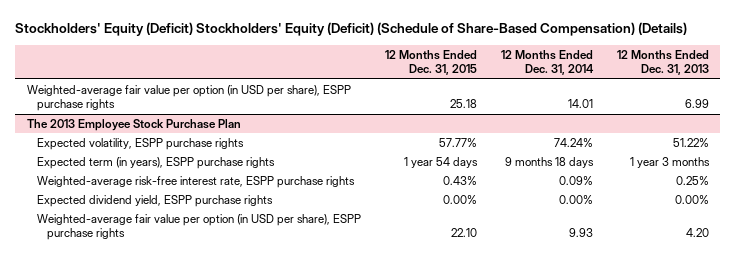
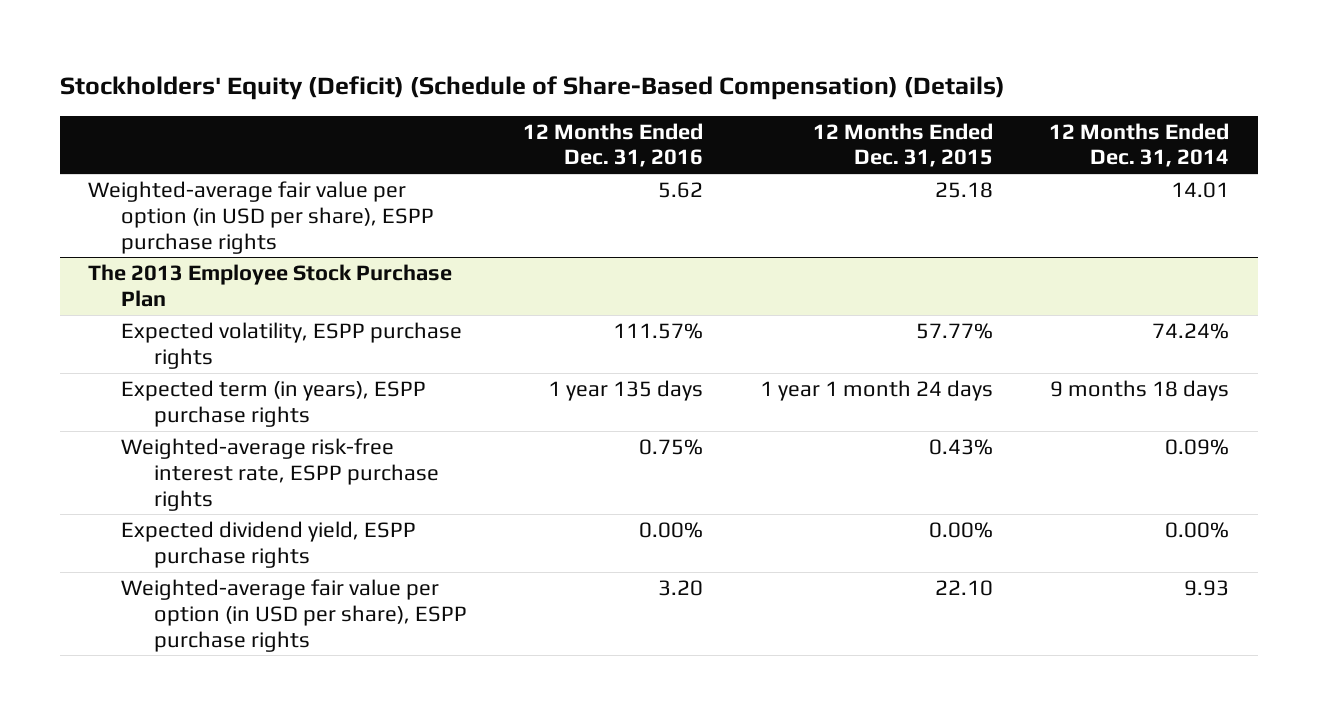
[15,22,688,37] Stockholders' Equity (Deficit) Stockholders' Equity (Deficit) (Schedule of Share-Based Compensation) (Details) -> [59,75,1005,100] Stockholders' Equity (Deficit) (Schedule of Share-Based Compensation) (Details)
[616,49,709,76] 12 Months Ended Dec. 31, 2013 -> none
none -> [523,122,704,168] 12 Months Ended Dec. 31, 2016
[404,156,479,168] 1 year 54 days -> [759,380,993,402] 1 year 1 month 24 days

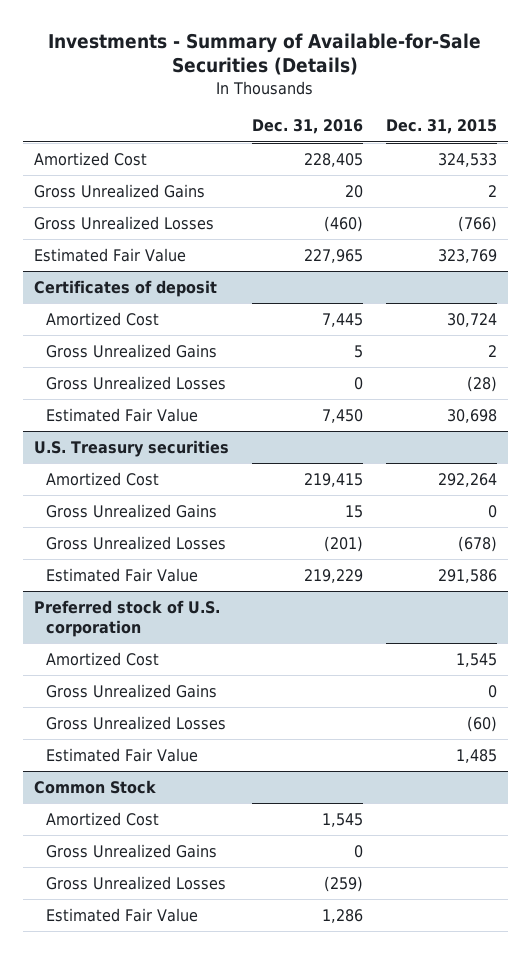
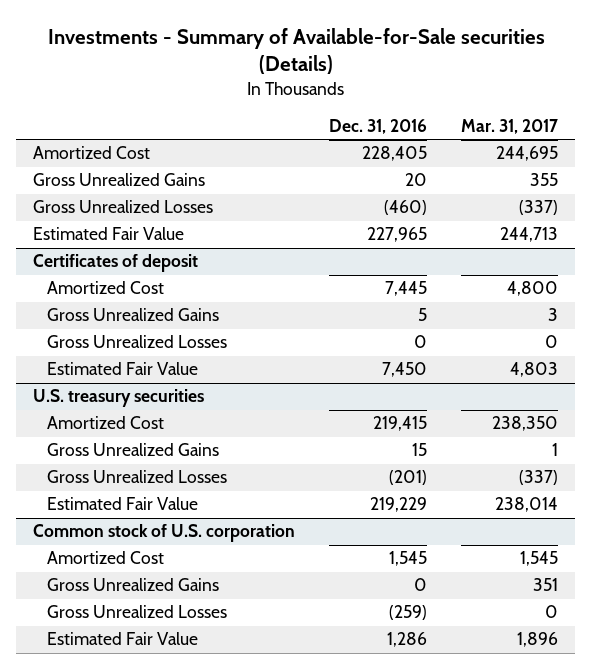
[48,32,482,76] Investments - Summary of Available-for-Sale Securities (Details) -> [47,27,545,75] Investments - Summary of Available-for-Sale securities (Details)
[385,119,497,135] Dec. 31, 2015 -> none
none -> [460,119,558,135] Mar. 31, 2017
[34,439,230,457] U.S. Treasury securities -> [33,389,205,408] U.S. treasury securities
[34,599,221,637] Preferred stock of U.S. corporation -> none
[45,651,159,666] Amortized Cost -> none
[45,683,217,698] Gross Unrealized Gains -> none
[45,715,226,730] Gross Unrealized Losses -> none
[45,747,198,762] Estimated Fair Value -> none
[34,779,157,794] Common Stock -> [33,524,296,543] Common stock of U.S. corporation

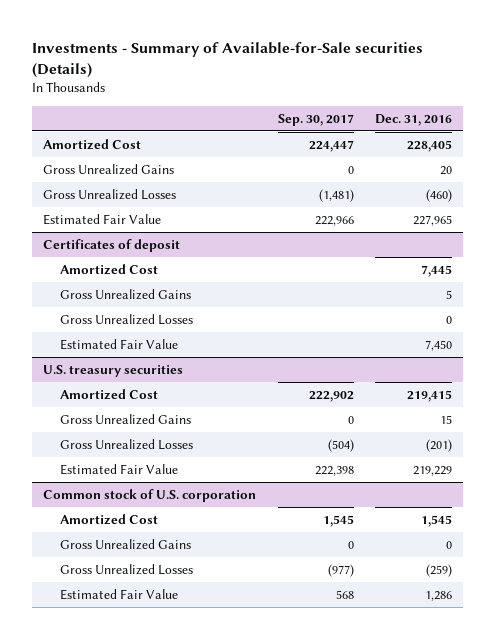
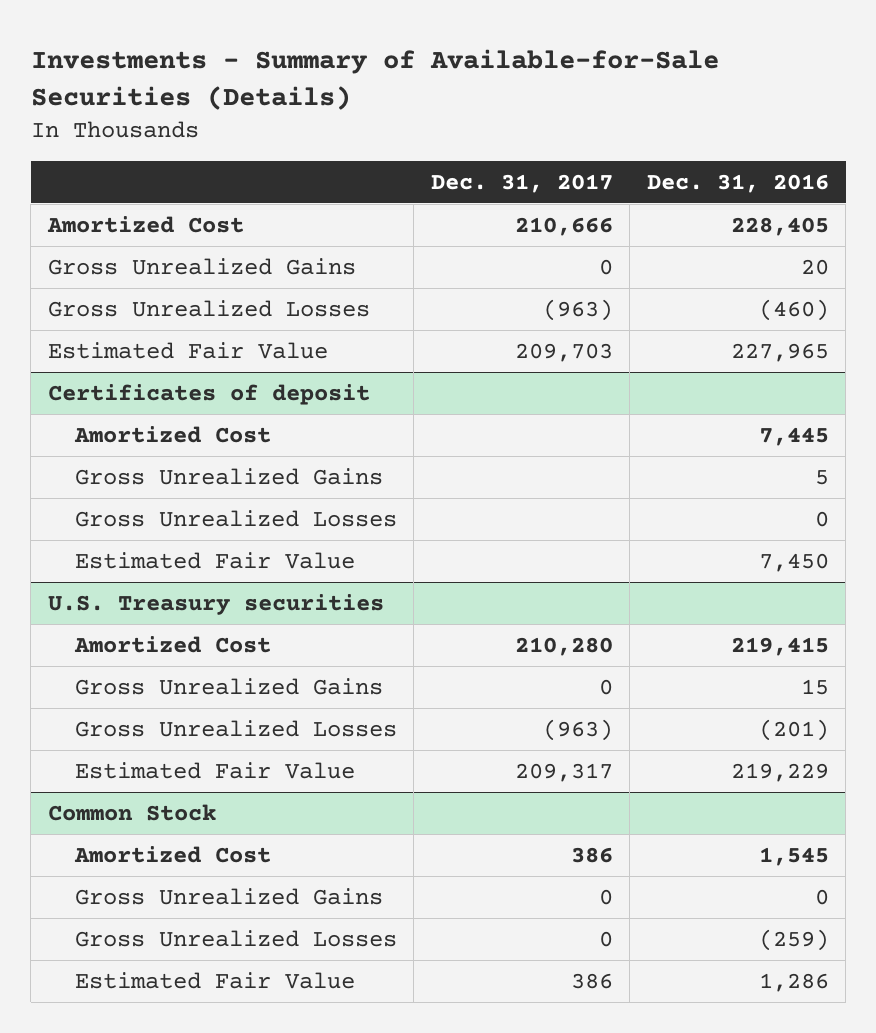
[32,42,424,79] Investments - Summary of Available-for-Sale securities (Details) -> [30,48,719,110] Investments - Summary of Available-for-Sale Securities (Details)
[277,113,354,126] Sep. 30, 2017 -> none
none -> [430,173,613,193] Dec. 31, 2017
[43,364,184,377] U.S. treasury securities -> [47,593,384,615] U.S. Treasury securities
[43,488,257,502] Common stock of U.S. corporation -> [47,803,216,821] Common Stock

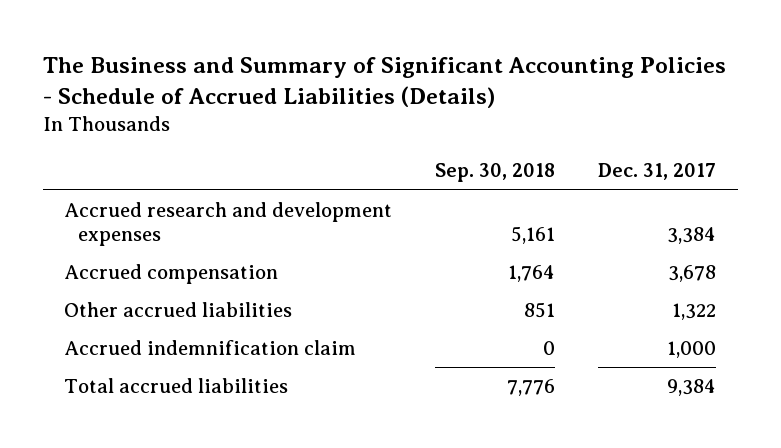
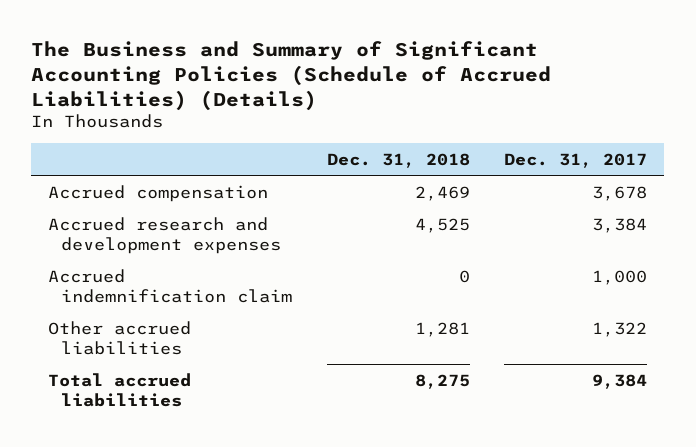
[42,57,726,109] The Business and Summary of Significant Accounting Policies - Schedule of Accrued Liabilities (Details) -> [31,41,552,111] The Business and Summary of Significant Accounting Policies (Schedule of Accrued Liabilities) (Details)
[435,163,556,183] Sep. 30, 2018 -> none
none -> [326,152,470,168] Dec. 31, 2018
[64,202,393,246] Accrued research and development expenses -> [48,216,282,254] Accrued research and development expenses
[64,302,293,318] Other accrued liabilities -> [48,320,192,355] Other accrued liabilities

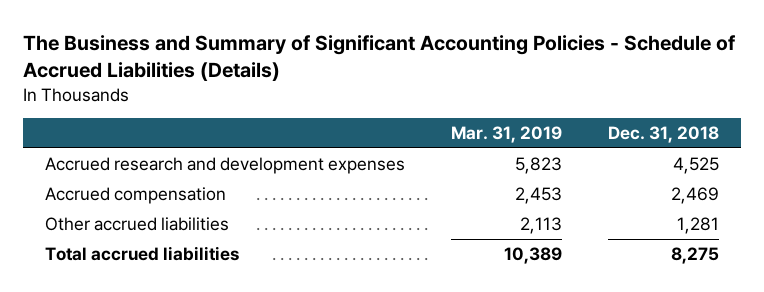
[31,41,552,111] The Business and Summary of Significant Accounting Policies (Schedule of Accrued Liabilities) (Details) -> [22,34,735,81] The Business and Summary of Significant Accounting Policies - Schedule of Accrued Liabilities (Details)
[504,152,648,168] Dec. 31, 2017 -> none
none -> [451,126,563,144] Mar. 31, 2019
[48,268,293,303] Accrued indemnification claim -> none
[48,184,269,202] Accrued compensation -> [45,187,227,205] Accrued compensation

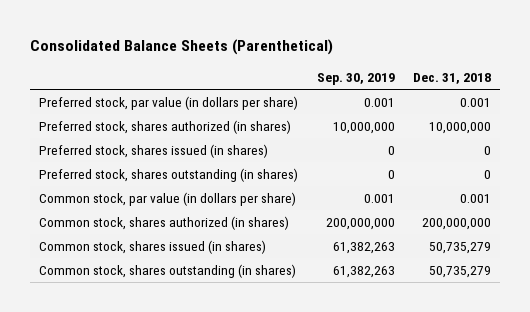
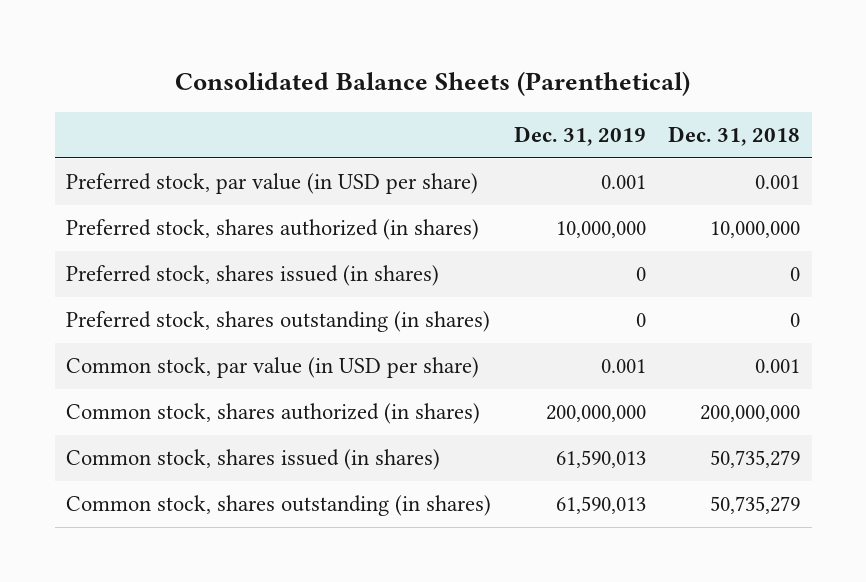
[316,72,395,85] Sep. 30, 2019 -> none
none -> [513,126,646,147] Dec. 31, 2019
[39,95,299,110] Preferred stock, par value (in dollars per share) -> [65,173,478,195] Preferred stock, par value (in USD per share)
[39,191,297,206] Common stock, par value (in dollars per share) -> [65,357,479,379] Common stock, par value (in USD per share)

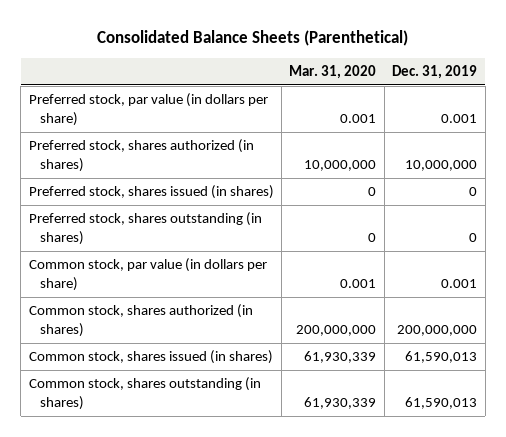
[668,126,801,147] Dec. 31, 2018 -> none
none -> [289,64,377,79] Mar. 31, 2020
[65,173,478,195] Preferred stock, par value (in USD per share) -> [28,93,268,127] Preferred stock, par value (in dollars per share)
[65,357,479,379] Common stock, par value (in USD per share) -> [28,258,267,292] Common stock, par value (in dollars per share)

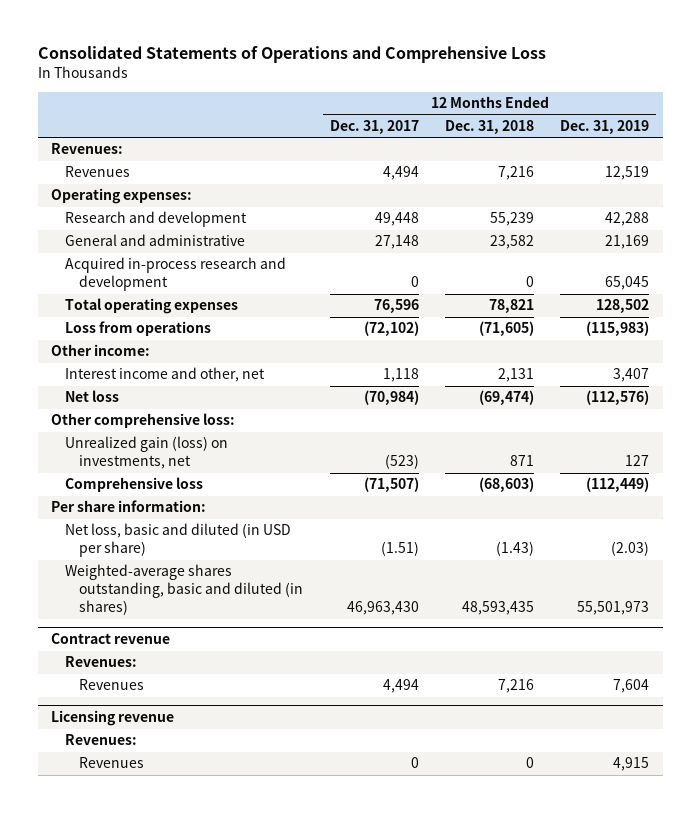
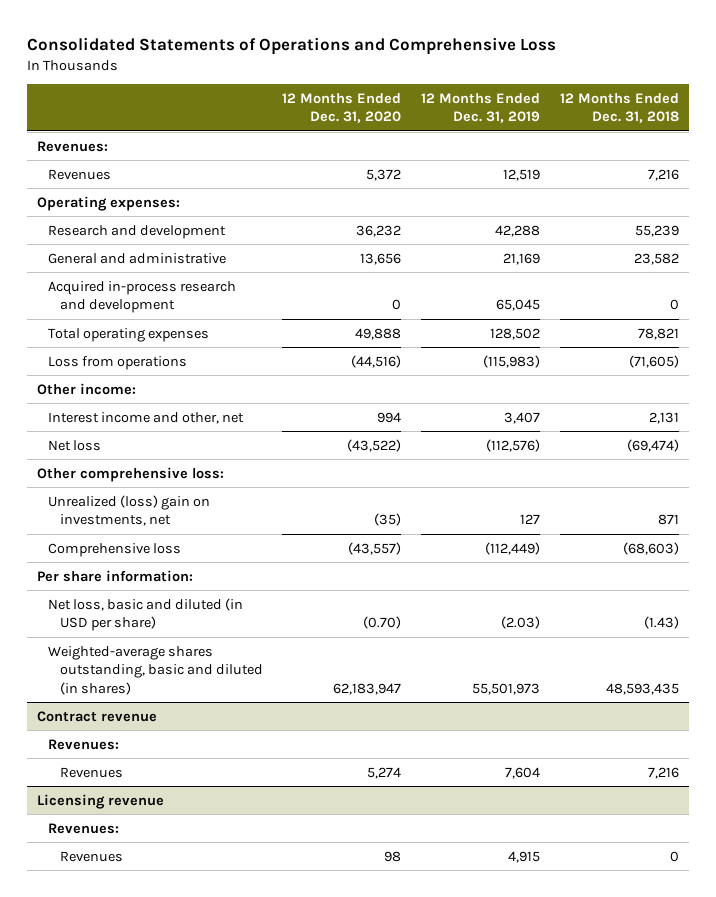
[329,119,419,134] Dec. 31, 2017 -> none
none -> [282,92,402,124] 12 Months Ended Dec. 31, 2020
[65,436,229,470] Unrealized gain (loss) on investments, net -> [48,494,211,527] Unrealized (loss) gain on investments, net

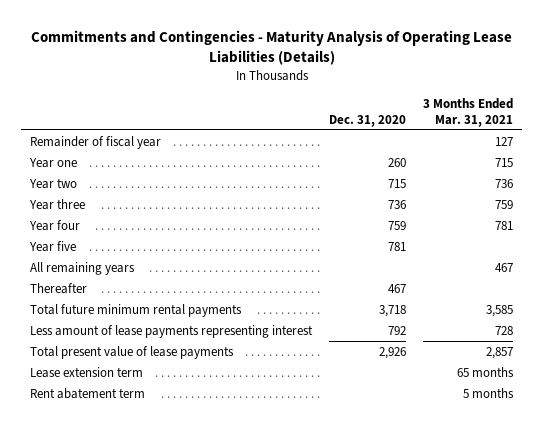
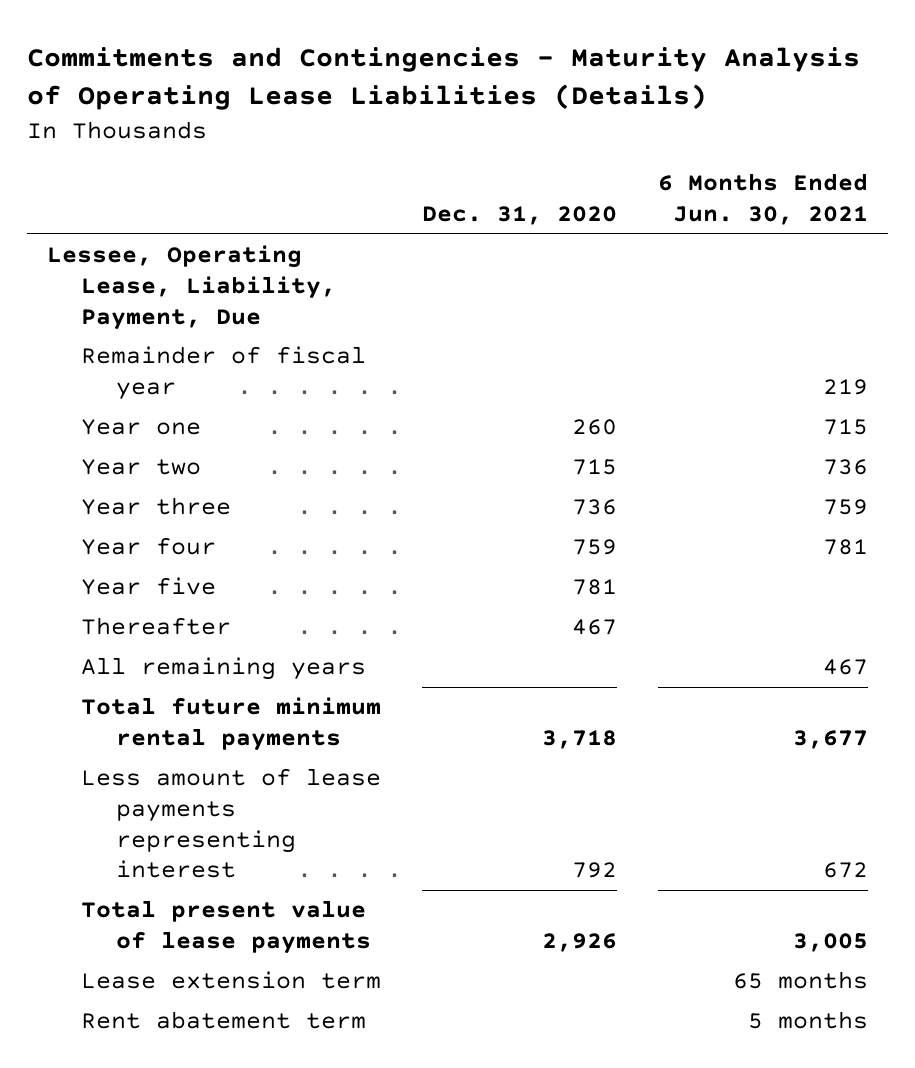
[423,98,514,127] 3 Months Ended Mar. 31, 2021 -> none
none -> [658,173,869,226] 6 Months Ended Jun. 30, 2021
none -> [47,245,337,330] Lessee, Operating Lease, Liability, Payment, Due
[29,261,135,275] All remaining years -> [81,657,367,681] All remaining years

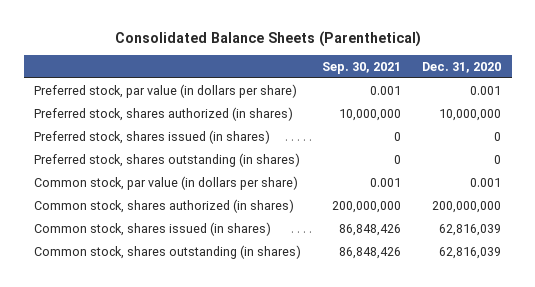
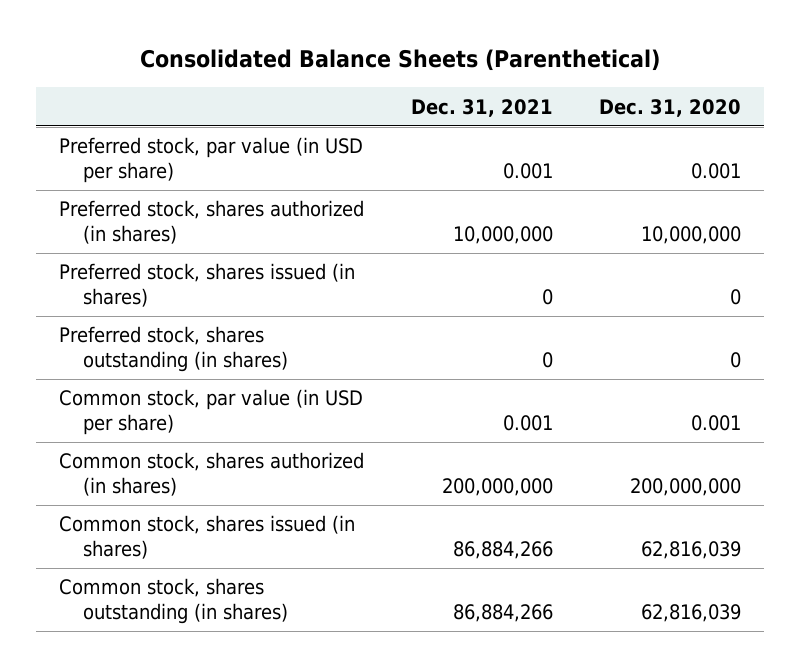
[322,61,402,74] Sep. 30, 2021 -> none
none -> [410,98,553,117] Dec. 31, 2021
[34,83,298,98] Preferred stock, par value (in dollars per share) -> [59,137,364,184] Preferred stock, par value (in USD per share)
[34,175,299,190] Common stock, par value (in dollars per share) -> [59,389,364,436] Common stock, par value (in USD per share)

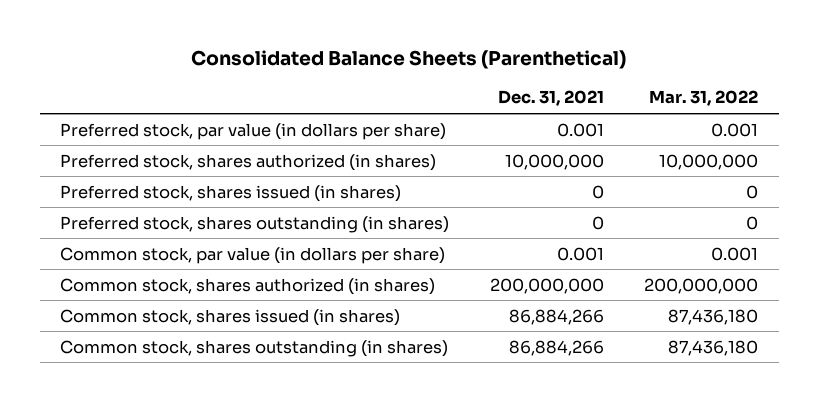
[599,98,742,117] Dec. 31, 2020 -> none
none -> [649,90,759,107] Mar. 31, 2022
[59,137,364,184] Preferred stock, par value (in USD per share) -> [60,122,447,140] Preferred stock, par value (in dollars per share)
[59,389,364,436] Common stock, par value (in USD per share) -> [60,246,446,264] Common stock, par value (in dollars per share)

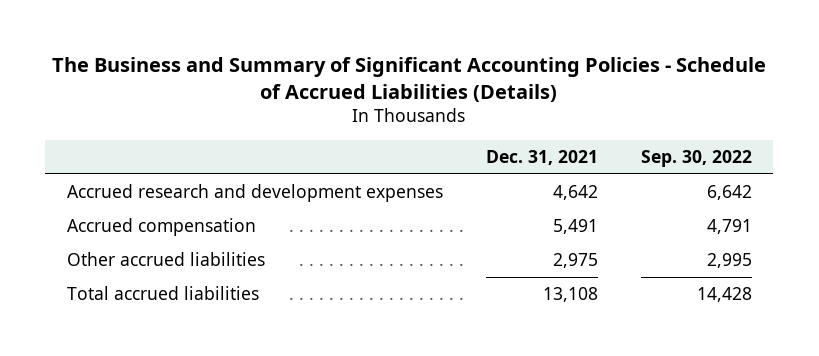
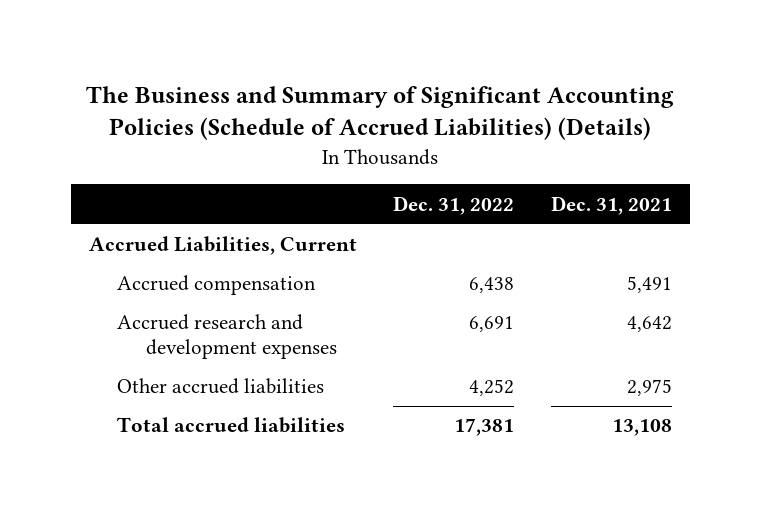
[52,57,767,103] The Business and Summary of Significant Accounting Policies - Schedule of Accrued Liabilities (Details) -> [86,86,675,141] The Business and Summary of Significant Accounting Policies (Schedule of Accrued Liabilities) (Details)
[640,149,752,167] Sep. 30, 2022 -> none
none -> [393,195,515,215] Dec. 31, 2022
none -> [89,236,358,256] Accrued Liabilities, Current
[66,184,443,203] Accrued research and development expenses -> [117,314,337,359] Accrued research and development expenses

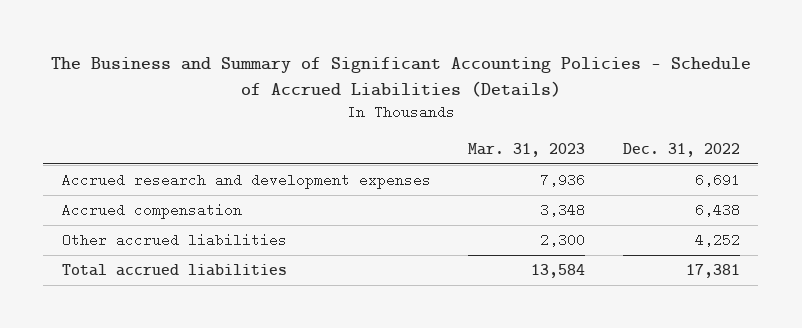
[86,86,675,141] The Business and Summary of Significant Accounting Policies (Schedule of Accrued Liabilities) (Details) -> [50,56,751,97] The Business and Summary of Significant Accounting Policies - Schedule of Accrued Liabilities (Details)
[550,195,672,215] Dec. 31, 2021 -> none
none -> [468,142,586,157] Mar. 31, 2023
[89,236,358,256] Accrued Liabilities, Current -> none
[117,275,317,296] Accrued compensation -> [61,203,242,220] Accrued compensation

